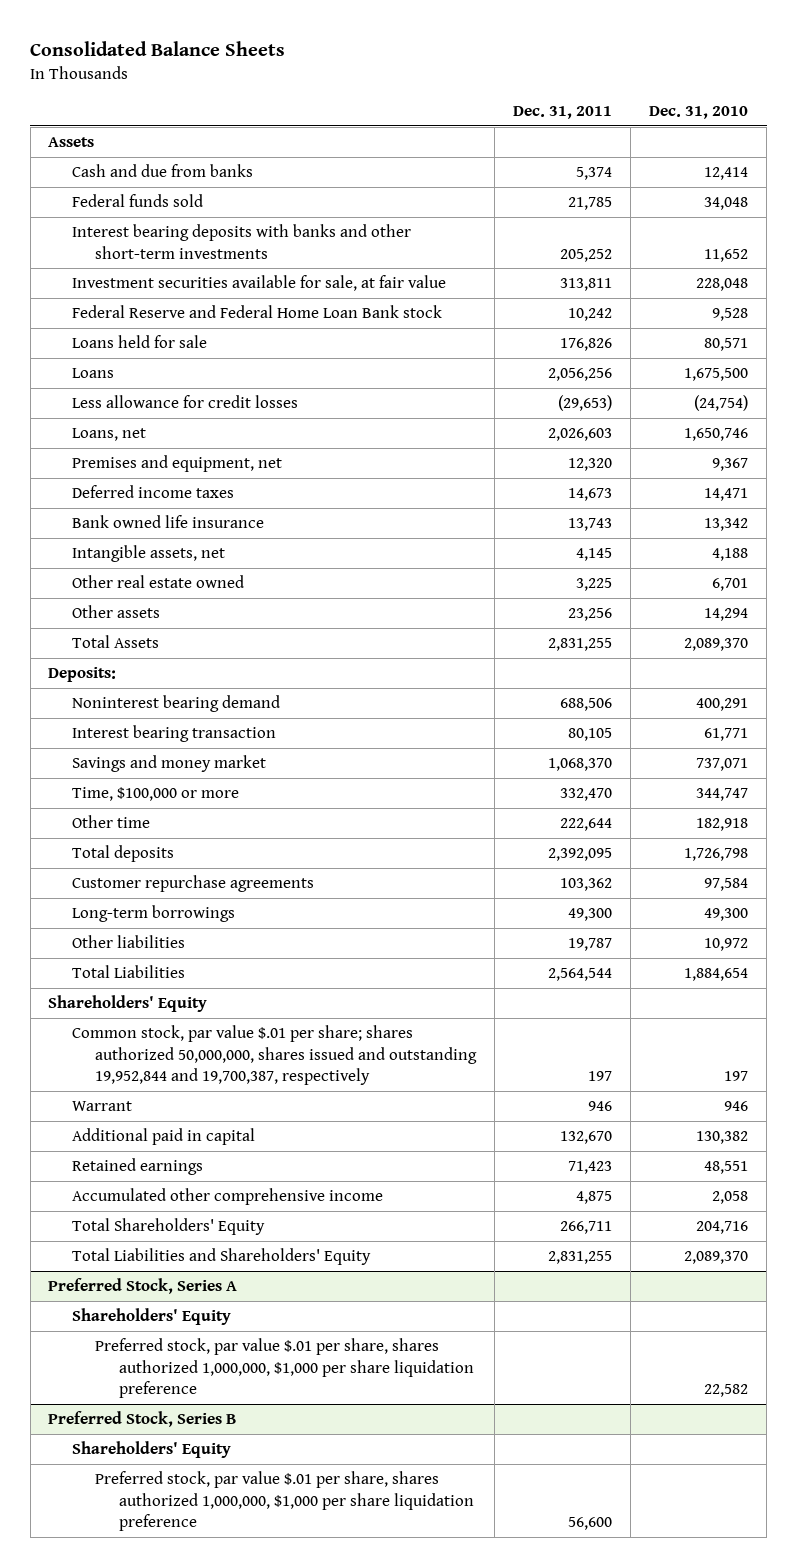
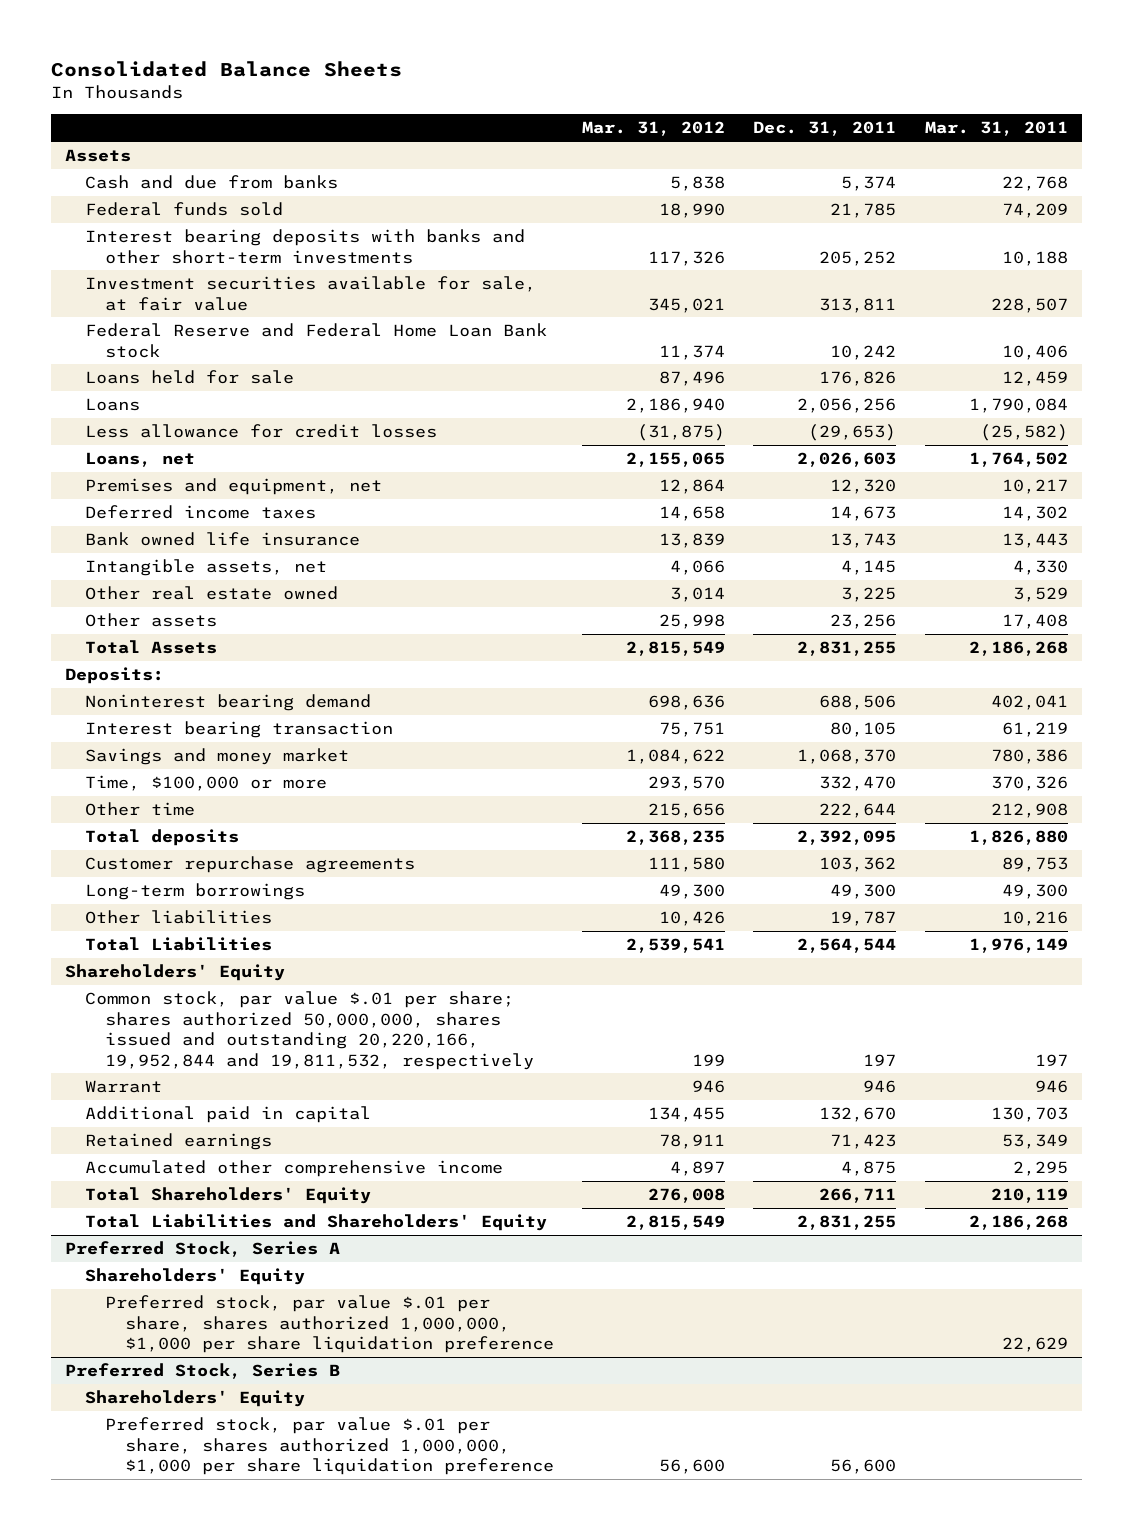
[649,106,749,120] Dec. 31, 2010 -> none
none -> [581,121,725,137] Mar. 31, 2012
none -> [924,121,1068,137] Mar. 31, 2011
[71,1025,478,1086] Common stock, par value $.01 per share; shares authorized 50,000,000, shares issued and outstanding 19,952,844 and 19,700,387, respectively -> [85,991,534,1070] Common stock, par value $.01 per share; shares authorized 50,000,000, shares issued and outstanding 20,220,166, 19,952,844 and 19,811,532, respectively

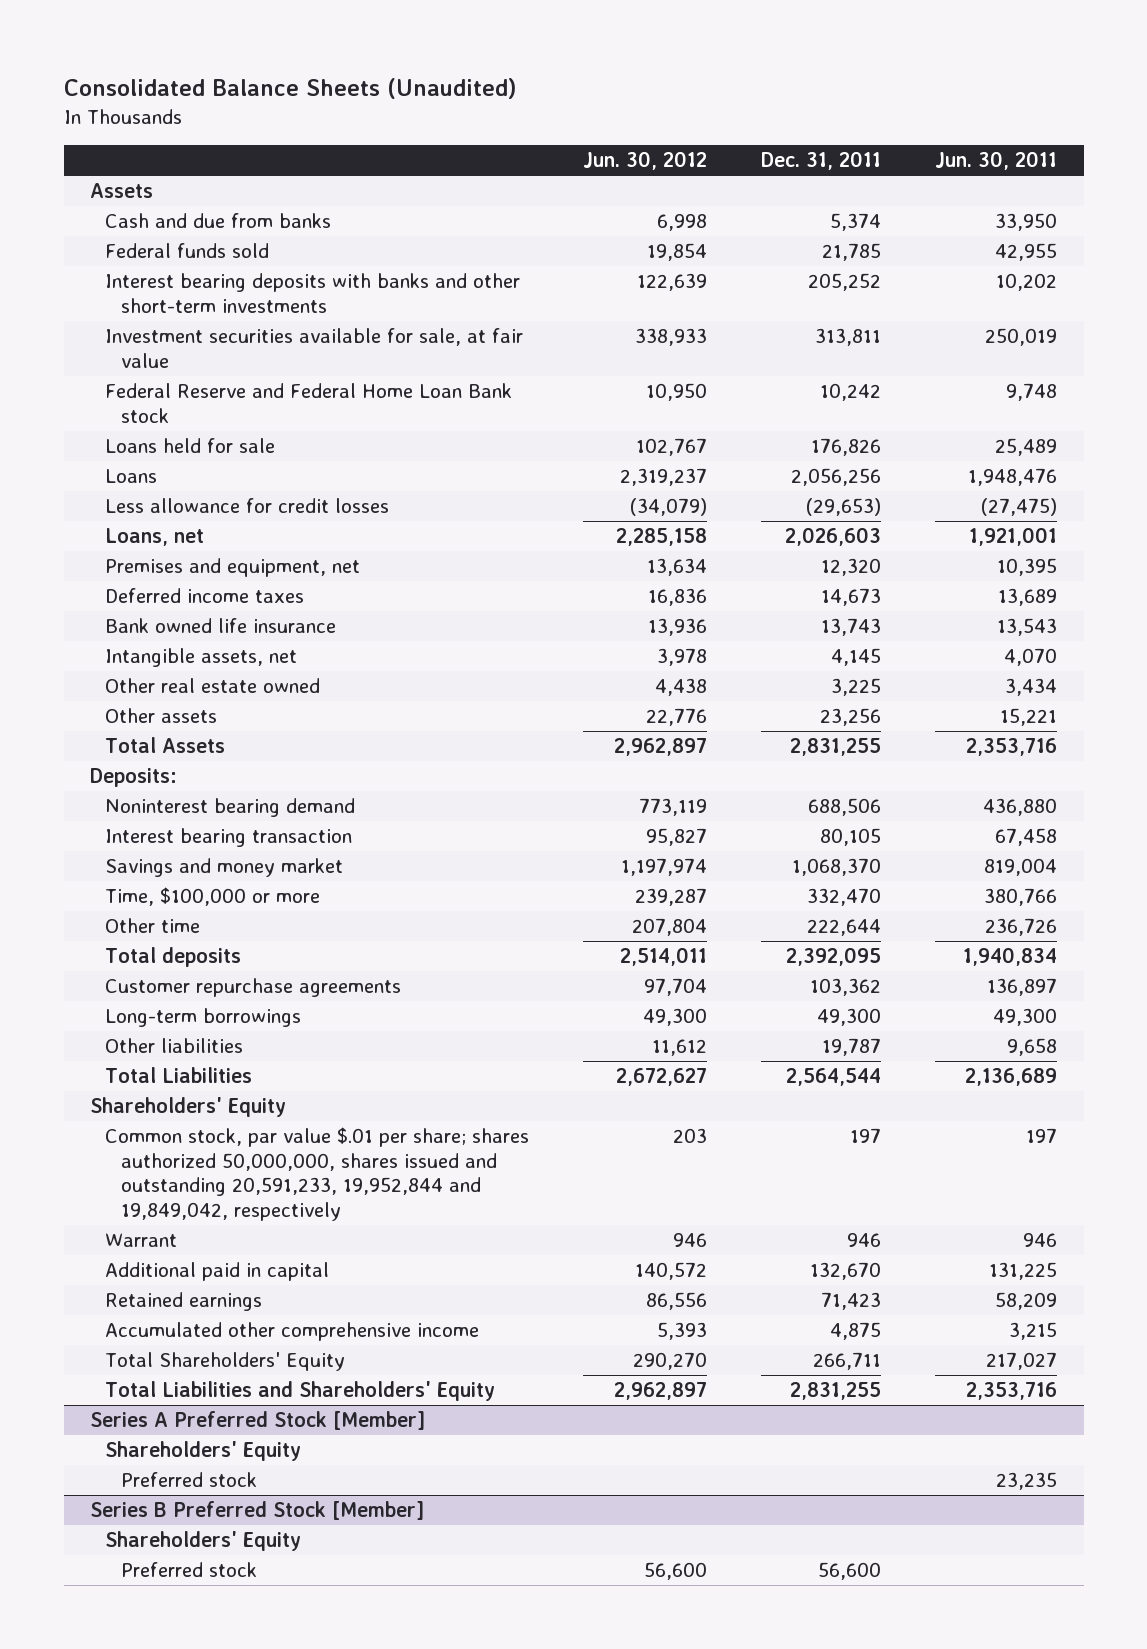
[51,61,403,78] Consolidated Balance Sheets -> [63,77,517,99] Consolidated Balance Sheets (Unaudited)
[581,121,725,137] Mar. 31, 2012 -> none
[924,121,1068,137] Mar. 31, 2011 -> none
none -> [583,151,708,171] Jun. 30, 2012
none -> [934,151,1057,171] Jun. 30, 2011
[85,991,534,1070] Common stock, par value $.01 per share; shares authorized 50,000,000, shares issued and outstanding 20,220,166, 19,952,844 and 19,811,532, respectively -> [105,1127,530,1221] Common stock, par value $.01 per share; shares authorized 50,000,000, shares issued and outstanding 20,591,233, 19,952,844 and 19,849,042, respectively
[65,1241,341,1258] Preferred Stock, Series A -> [90,1411,426,1431] Series A Preferred Stock [Member]
[104,1295,554,1354] Preferred stock, par value $.01 per share, shares authorized 1,000,000, $1,000 per share liquidation preference -> [120,1472,257,1488] Preferred stock
[65,1363,341,1380] Preferred Stock, Series B -> [90,1501,425,1521] Series B Preferred Stock [Member]
[104,1417,554,1476] Preferred stock, par value $.01 per share, shares authorized 1,000,000, $1,000 per share liquidation preference -> [120,1562,257,1578] Preferred stock

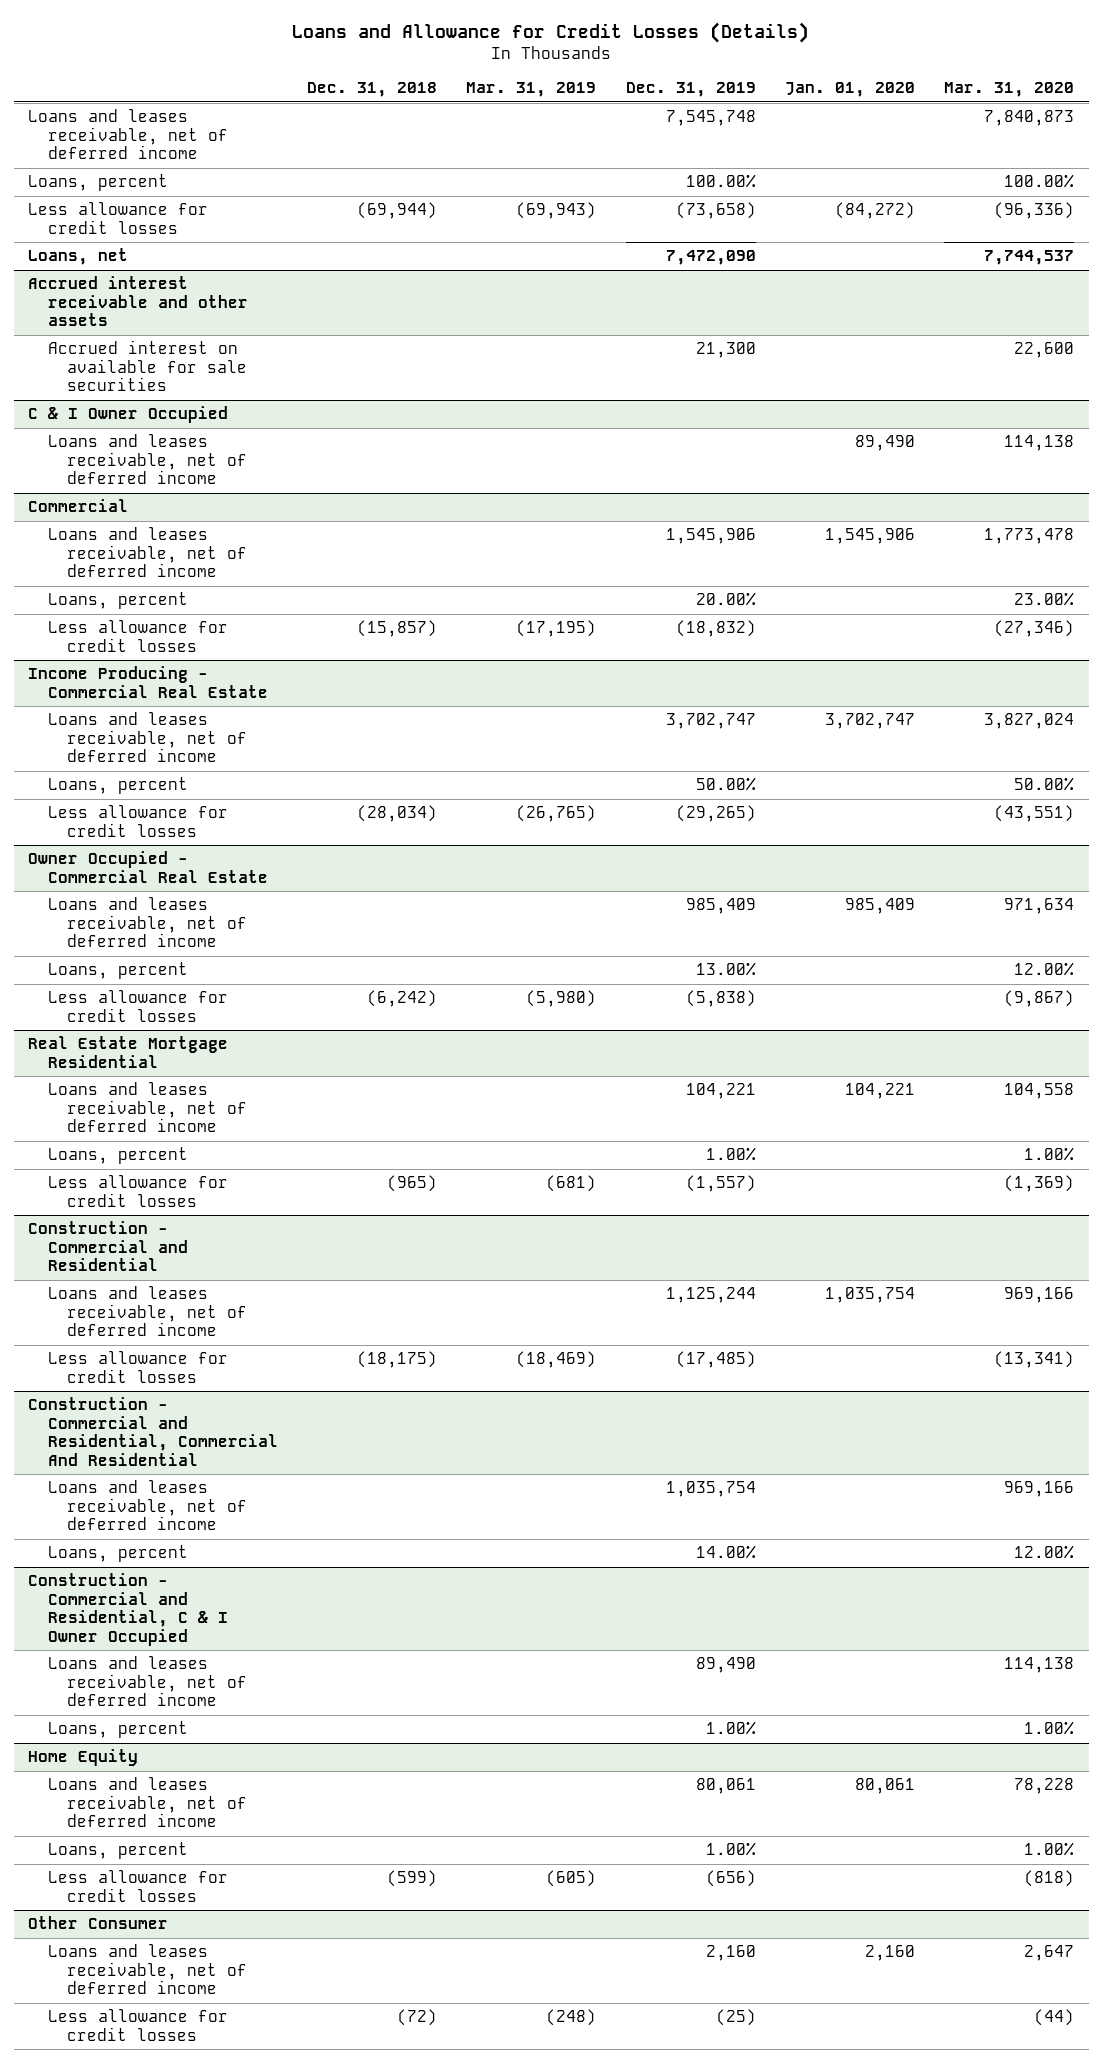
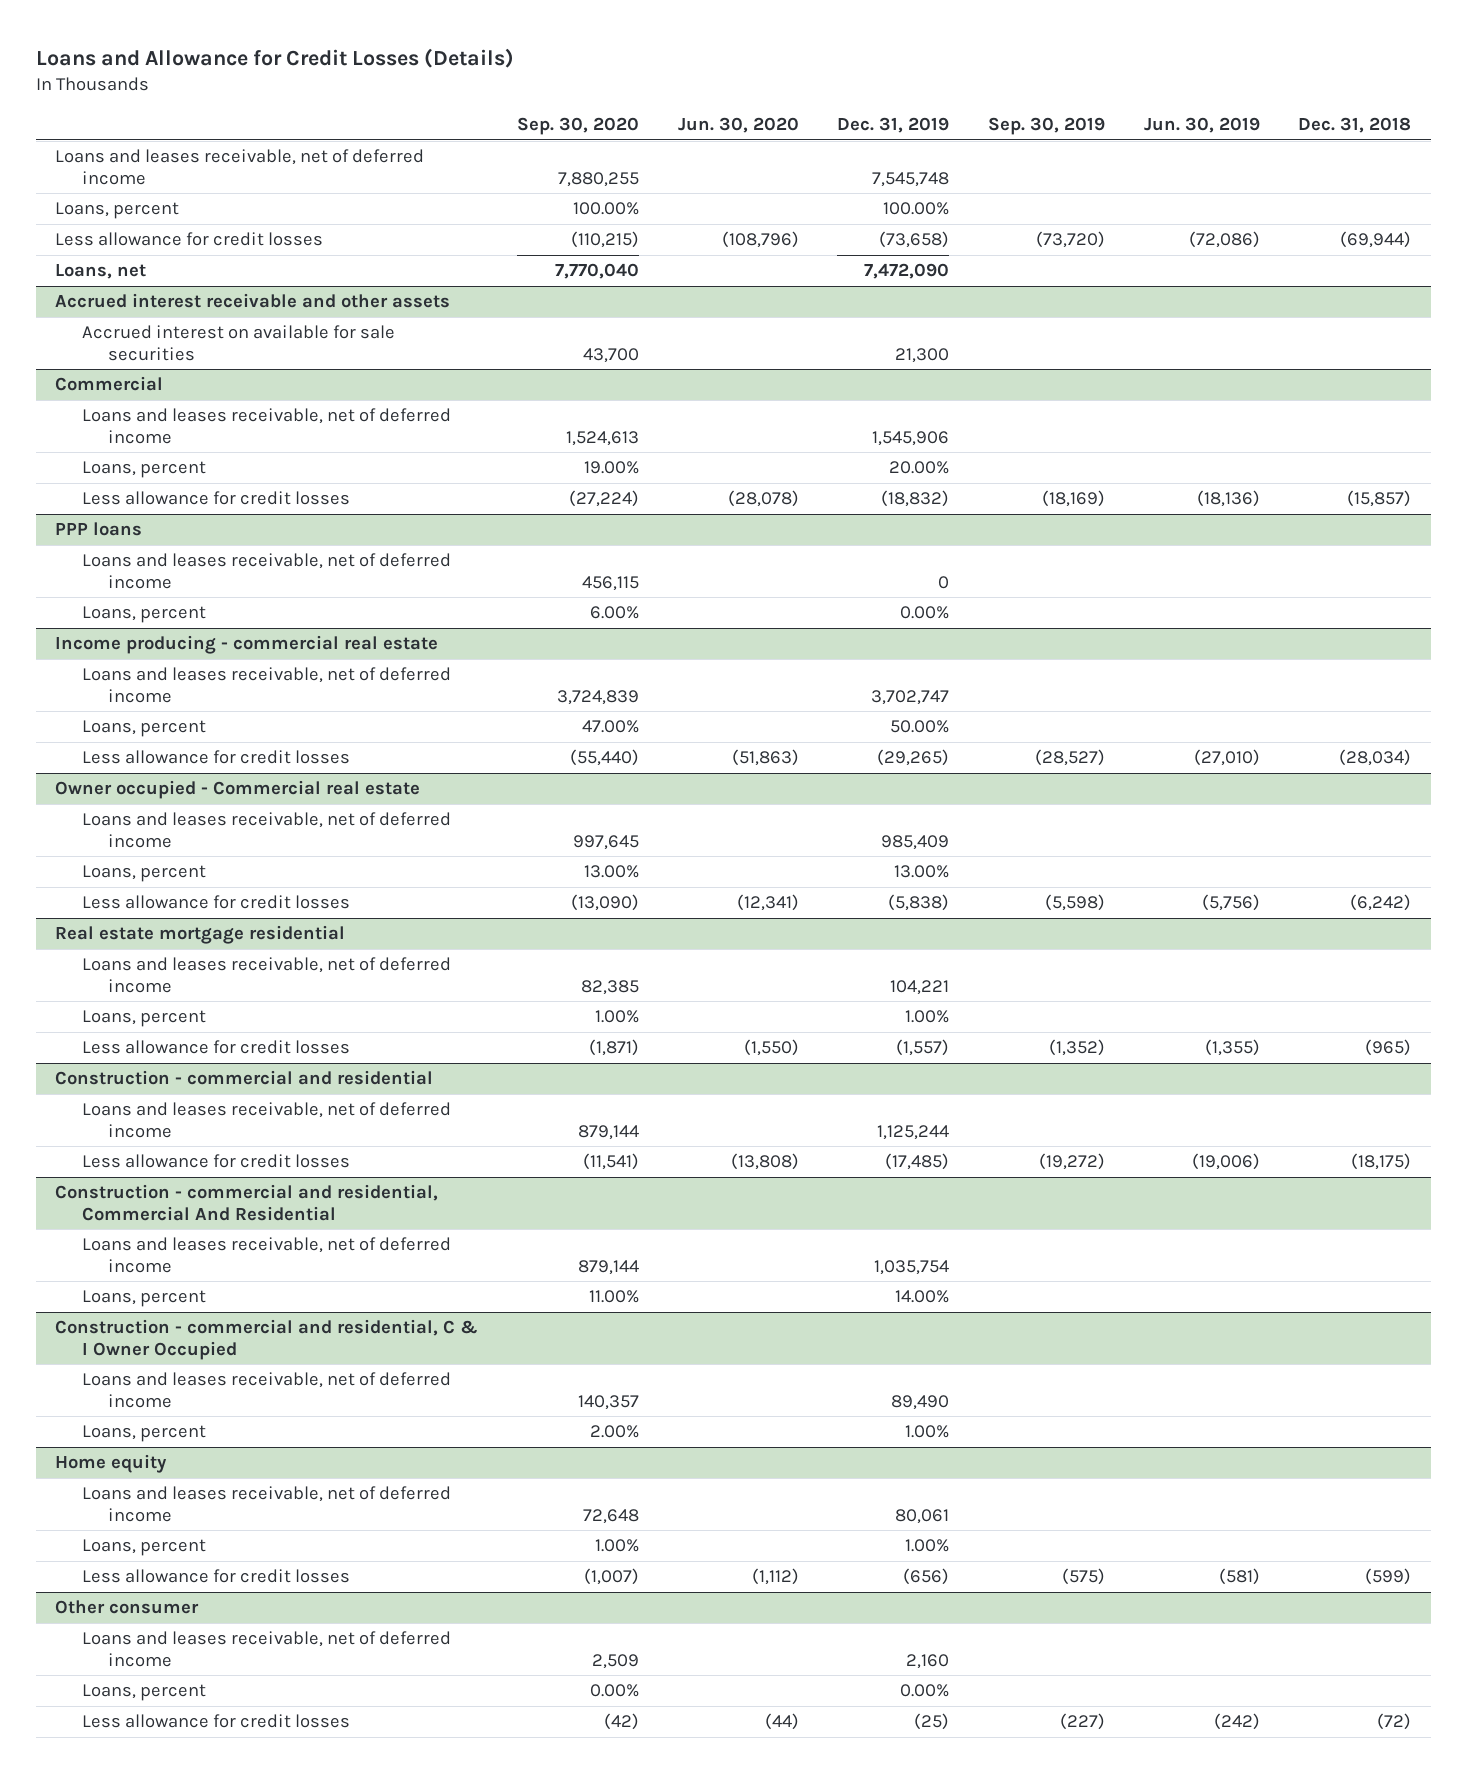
[466,82,597,98] Mar. 31, 2019 -> none
[784,82,915,98] Jan. 01, 2020 -> none
[944,82,1075,98] Mar. 31, 2020 -> none
none -> [517,117,640,136] Sep. 30, 2020
none -> [677,117,799,134] Jun. 30, 2020
none -> [988,117,1106,136] Sep. 30, 2019
none -> [1143,117,1260,134] Jun. 30, 2019
[28,406,229,424] C & I Owner Occupied -> none
[47,434,248,485] Loans and leases receivable, net of deferred income -> none
none -> [55,522,143,537] PPP loans
none -> [81,553,451,589] Loans and leases receivable, net of deferred income
none -> [81,606,206,624] Loans, percent
[28,666,268,698] Income Producing - Commercial Real Estate -> [55,635,439,655] Income producing - commercial real estate
[28,851,268,883] Owner Occupied - Commercial Real Estate -> [55,780,421,800] Owner occupied - Commercial real estate
[28,1036,229,1068] Real Estate Mortgage Residential -> [55,925,346,945] Real estate mortgage residential
[28,1221,188,1272] Construction - Commercial and Residential -> [55,1070,434,1086] Construction - commercial and residential
[28,1397,278,1466] Construction - Commercial and Residential, Commercial And Residential -> [55,1184,439,1221] Construction - commercial and residential, Commercial And Residential
[28,1573,228,1646] Construction - Commercial and Residential, C & I Owner Occupied -> [55,1319,479,1360] Construction - commercial and residential, C & I Owner Occupied
[28,1749,139,1767] Home Equity -> [55,1454,168,1474] Home equity
[28,1916,169,1930] Other Consumer -> [55,1600,200,1615] Other consumer
none -> [81,1684,206,1702] Loans, percent

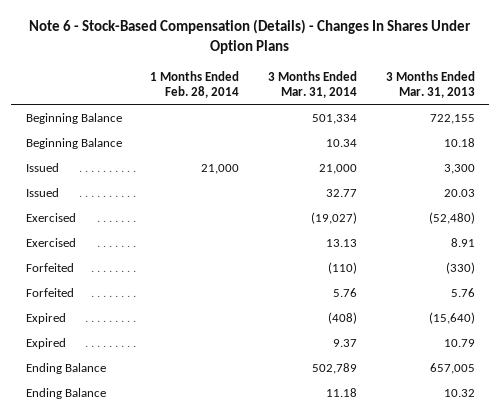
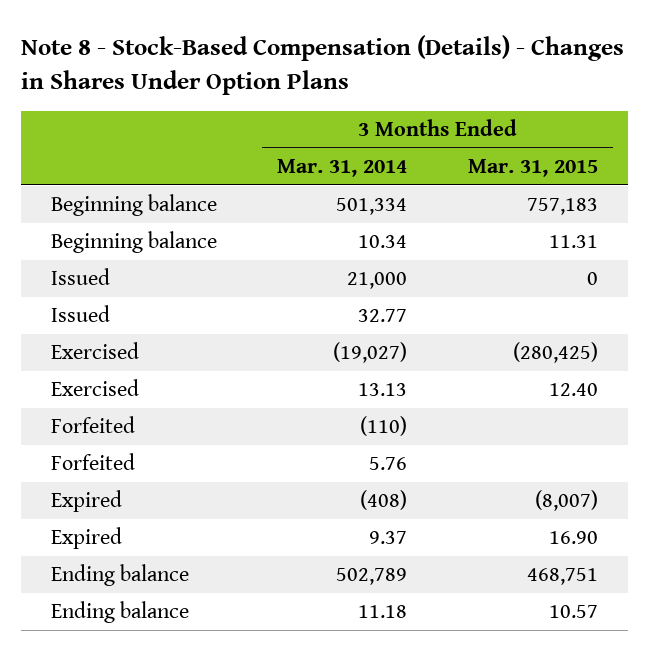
[29,19,472,55] Note 6 - Stock-Based Compensation (Details) - Changes In Shares Under Option Plans -> [20,34,624,95] Note 8 - Stock-Based Compensation (Details) - Changes in Shares Under Option Plans
[150,70,240,98] 1 Months Ended Feb. 28, 2014 -> none
[385,70,475,98] 3 Months Ended Mar. 31, 2013 -> none
none -> [467,158,598,177] Mar. 31, 2015
[25,112,122,124] Beginning Balance -> [51,194,218,217] Beginning balance
[25,137,122,149] Beginning Balance -> [51,231,218,254] Beginning balance
[25,362,106,374] Ending Balance -> [51,564,190,587] Ending balance
[25,387,106,399] Ending Balance -> [51,601,190,624] Ending balance

